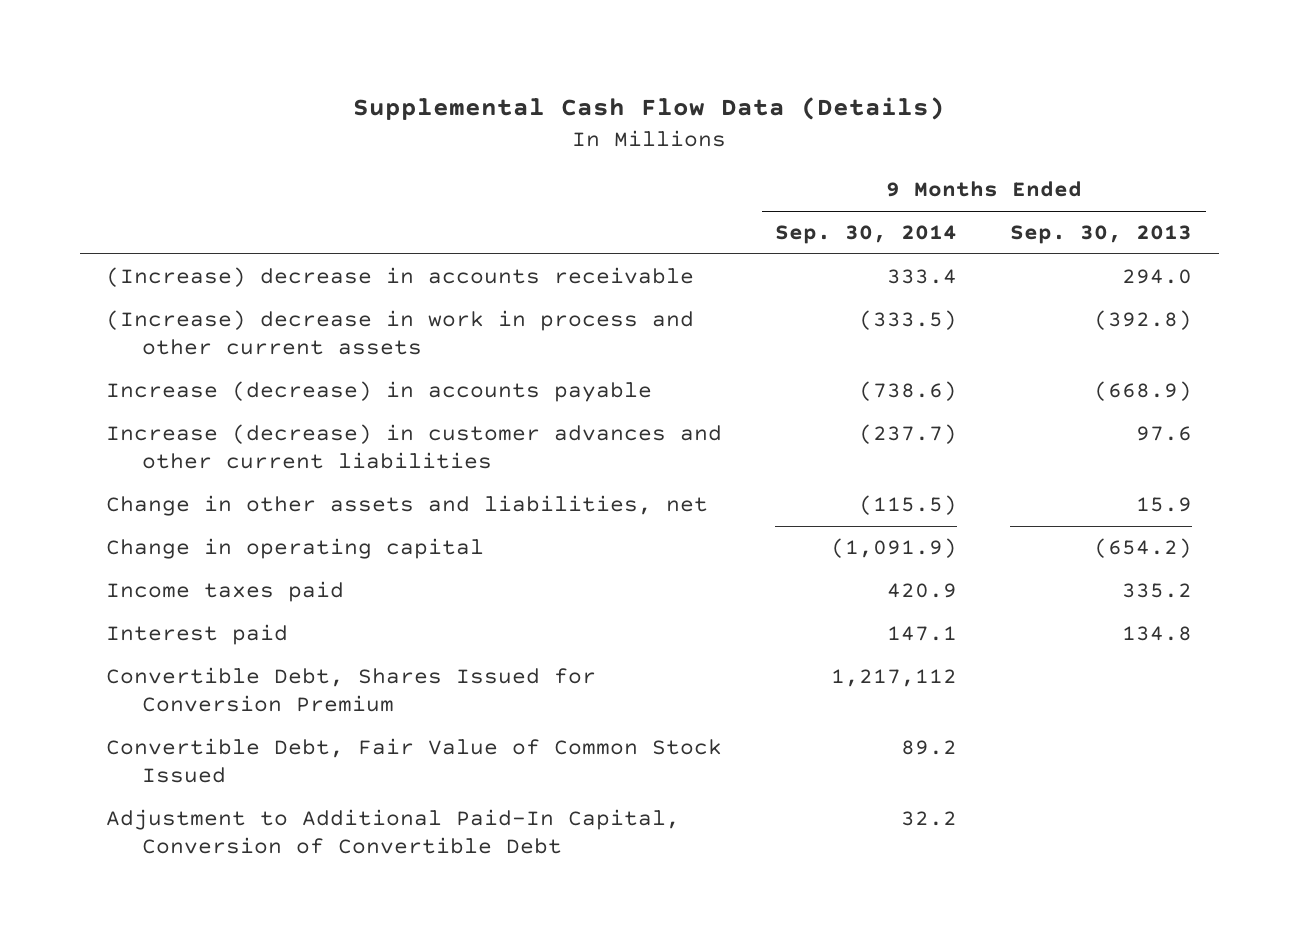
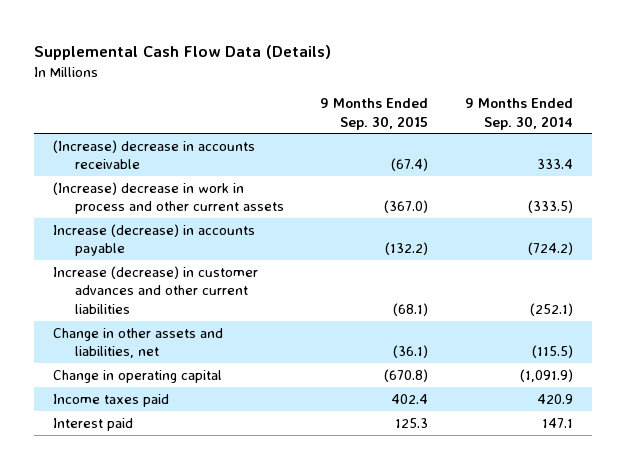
[1010,225,1193,245] Sep. 30, 2013 -> none
none -> [320,97,429,130] 9 Months Ended Sep. 30, 2015
[859,381,958,402] (738.6) -> [528,242,574,256] (724.2)
[859,424,958,445] (237.7) -> [530,302,574,316] (252.1)
[106,667,597,713] Convertible Debt, Shares Issued for Conversion Premium -> none
[106,738,723,784] Convertible Debt, Fair Value of Common Stock Issued -> none
[106,809,681,855] Adjustment to Additional Paid-In Capital, Conversion of Convertible Debt -> none

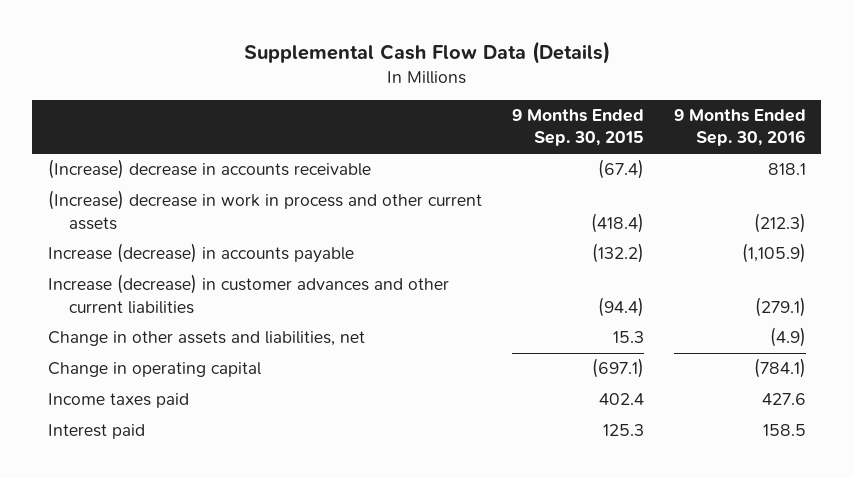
[465,97,574,130] 9 Months Ended Sep. 30, 2014 -> none
none -> [673,109,806,147] 9 Months Ended Sep. 30, 2016
[384,200,429,214] (367.0) -> [590,212,644,233] (418.4)
[393,302,429,316] (68.1) -> [597,296,644,317] (94.4)
[393,345,429,359] (36.1) -> [612,331,644,344] 15.3
[384,368,429,382] (670.8) -> [591,358,644,379] (697.1)

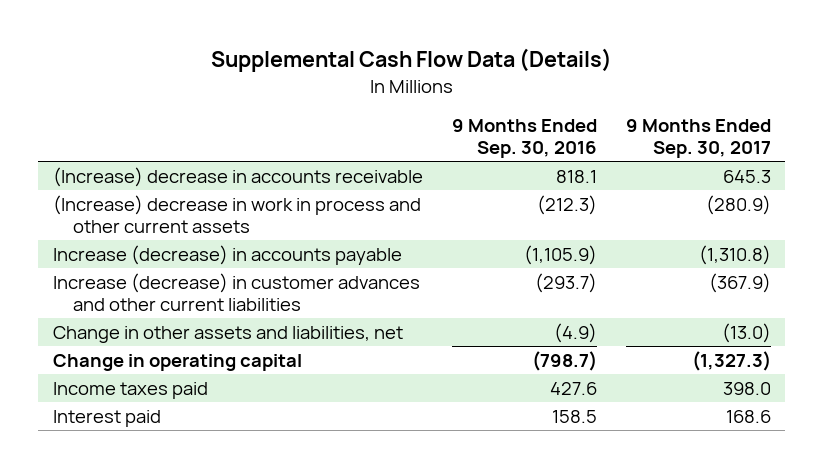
[511,109,644,147] 9 Months Ended Sep. 30, 2015 -> none
none -> [625,119,771,159] 9 Months Ended Sep. 30, 2017
[754,296,806,317] (279.1) -> [534,272,597,293] (293.7)
[753,358,806,379] (784.1) -> [531,350,597,371] (798.7)

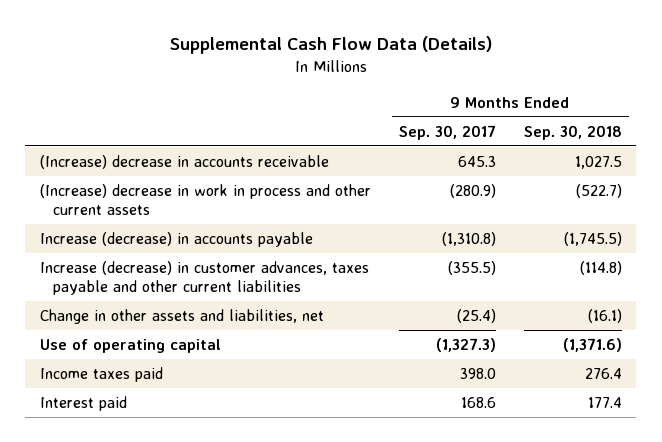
[451,119,597,159] 9 Months Ended Sep. 30, 2016 -> none
none -> [524,124,623,140] Sep. 30, 2018
[52,272,420,311] Increase (decrease) in customer advances and other current liabilities -> [39,260,369,295] Increase (decrease) in customer advances, taxes payable and other current liabilities
[708,272,771,293] (367.9) -> [447,260,496,275] (355.5)
[721,322,771,343] (13.0) -> [456,308,496,323] (25.4)
[52,353,302,371] Change in operating capital -> [39,338,221,353] Use of operating capital

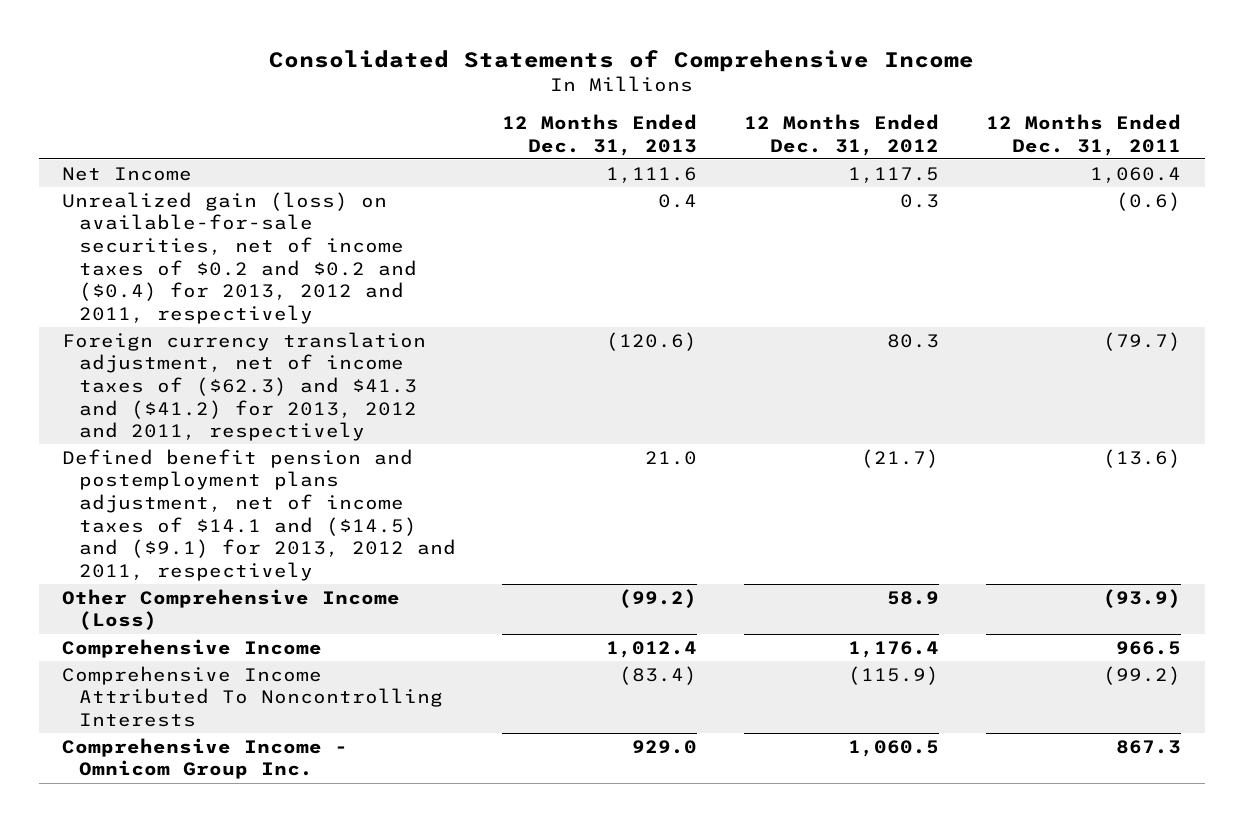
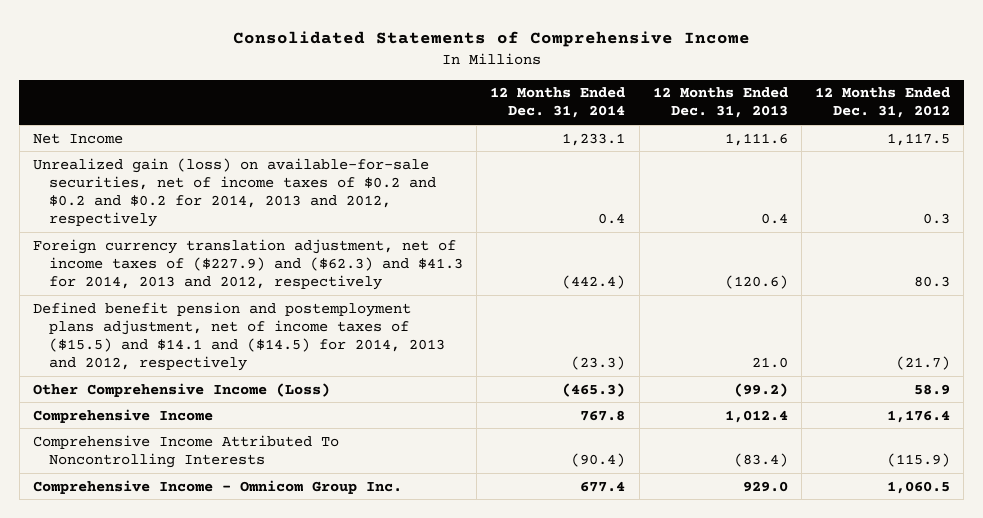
[986,114,1182,156] 12 Months Ended Dec. 31, 2011 -> none
none -> [490,87,626,119] 12 Months Ended Dec. 31, 2014
[62,191,417,324] Unrealized gain (loss) on available-for-sale securities, net of income taxes of $0.2 and $0.2 and ($0.4) for 2013, 2012 and 2011, respectively -> [33,157,436,228] Unrealized gain (loss) on available-for-sale securities, net of income taxes of $0.2 and $0.2 and $0.2 for 2014, 2013 and 2012, respectively
[62,331,427,442] Foreign currency translation adjustment, net of income taxes of ($62.3) and $41.3 and ($41.2) for 2013, 2012 and 2011, respectively -> [33,238,463,290] Foreign currency translation adjustment, net of income taxes of ($227.9) and ($62.3) and $41.3 for 2014, 2013 and 2012, respectively
[62,448,456,581] Defined benefit pension and postemployment plans adjustment, net of income taxes of $14.1 and ($14.5) and ($9.1) for 2013, 2012 and 2011, respectively -> [33,301,445,372] Defined benefit pension and postemployment plans adjustment, net of income taxes of ($15.5) and $14.1 and ($14.5) for 2014, 2013 and 2012, respectively

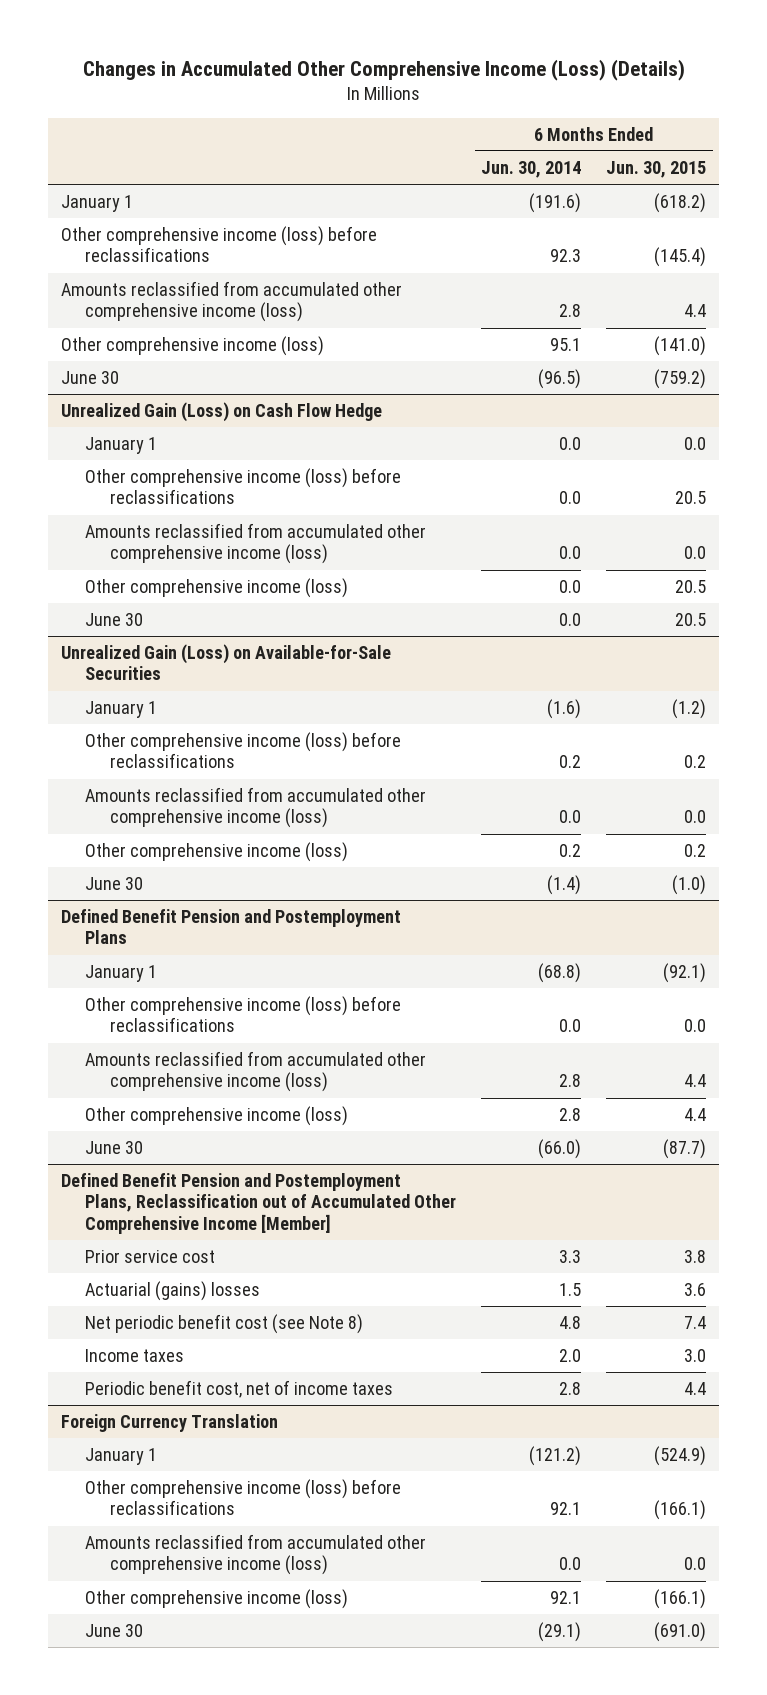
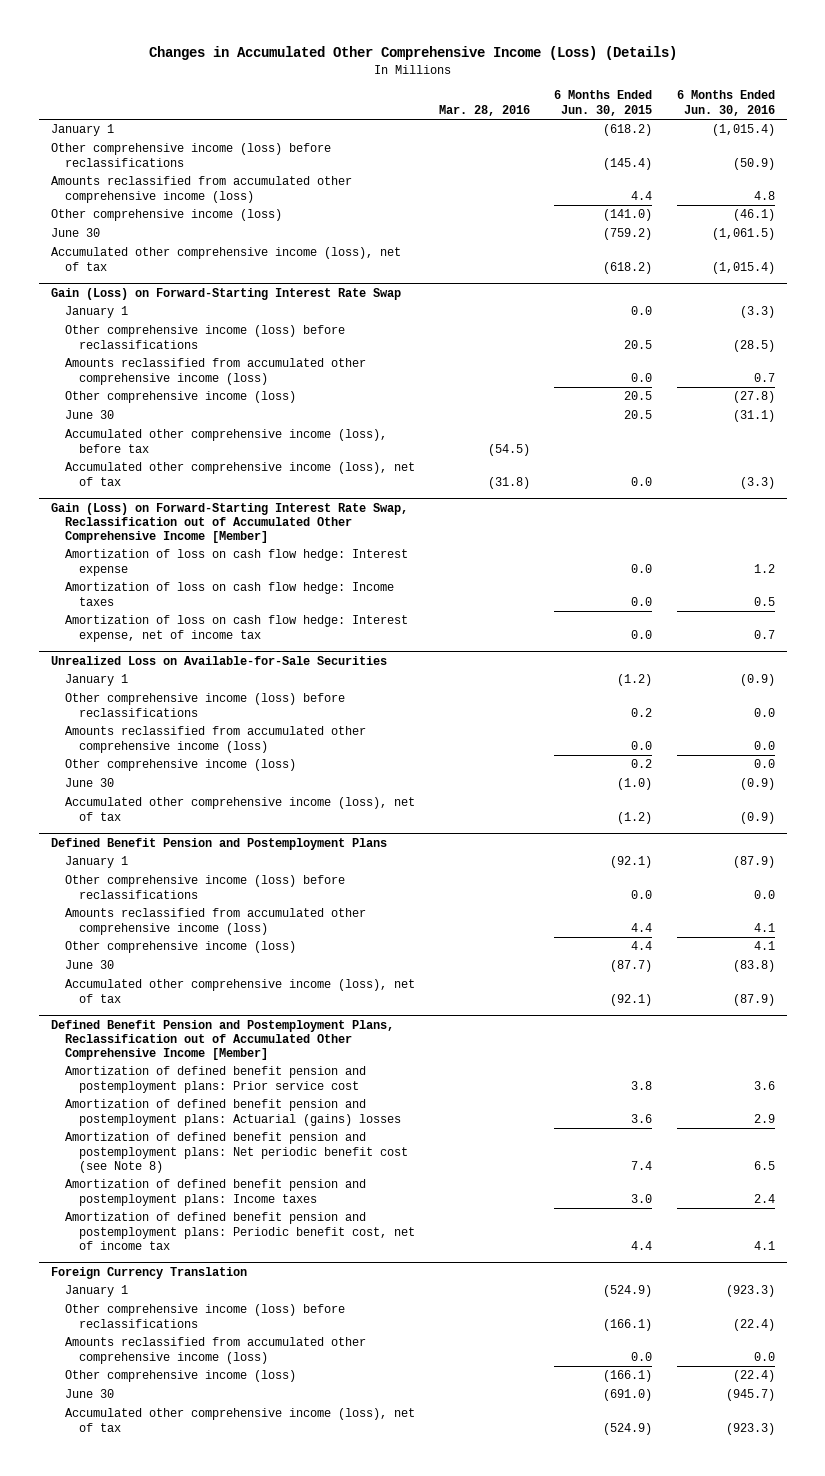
[481,160,582,178] Jun. 30, 2014 -> none
none -> [439,104,531,116] Mar. 28, 2016
none -> [676,90,775,116] 6 Months Ended Jun. 30, 2016
none -> [50,247,401,271] Accumulated other comprehensive income (loss), net of tax
[60,401,382,422] Unrealized Gain (Loss) on Cash Flow Hedge -> [50,287,401,300] Gain (Loss) on Forward-Starting Interest Rate Swap
none -> [64,429,387,453] Accumulated other comprehensive income (loss), before tax
none -> [64,462,415,486] Accumulated other comprehensive income (loss), net of tax
none -> [50,502,408,543] Gain (Loss) on Forward-Starting Interest Rate Swap, Reclassification out of Accumulated Other Comprehensive Income [Member]
none -> [64,549,408,576] Amortization of loss on cash flow hedge: Interest expense
none -> [64,582,394,606] Amortization of loss on cash flow hedge: Income taxes
none -> [64,615,408,642] Amortization of loss on cash flow hedge: Interest expense, net of income tax
[60,643,391,681] Unrealized Gain (Loss) on Available-for-Sale Securities -> [50,655,387,665] Unrealized Loss on Available-for-Sale Securities
none -> [64,797,415,821] Accumulated other comprehensive income (loss), net of tax
none -> [64,979,415,1003] Accumulated other comprehensive income (loss), net of tax
[85,1249,216,1263] Prior service cost -> [64,1066,366,1093] Amortization of defined benefit pension and postemployment plans: Prior service cost
[85,1280,261,1301] Actuarial (gains) losses -> [64,1099,401,1126] Amortization of defined benefit pension and postemployment plans: Actuarial (gains) losses
[85,1313,364,1334] Net periodic benefit cost (see Note 8) -> [64,1132,408,1173] Amortization of defined benefit pension and postemployment plans: Net periodic benefit cost (see Note 8)
[85,1348,185,1362] Income taxes -> [64,1179,366,1206] Amortization of defined benefit pension and postemployment plans: Income taxes
[85,1379,394,1398] Periodic benefit cost, net of income taxes -> [64,1212,415,1250] Amortization of defined benefit pension and postemployment plans: Periodic benefit cost, net of income tax
none -> [64,1408,415,1432] Accumulated other comprehensive income (loss), net of tax

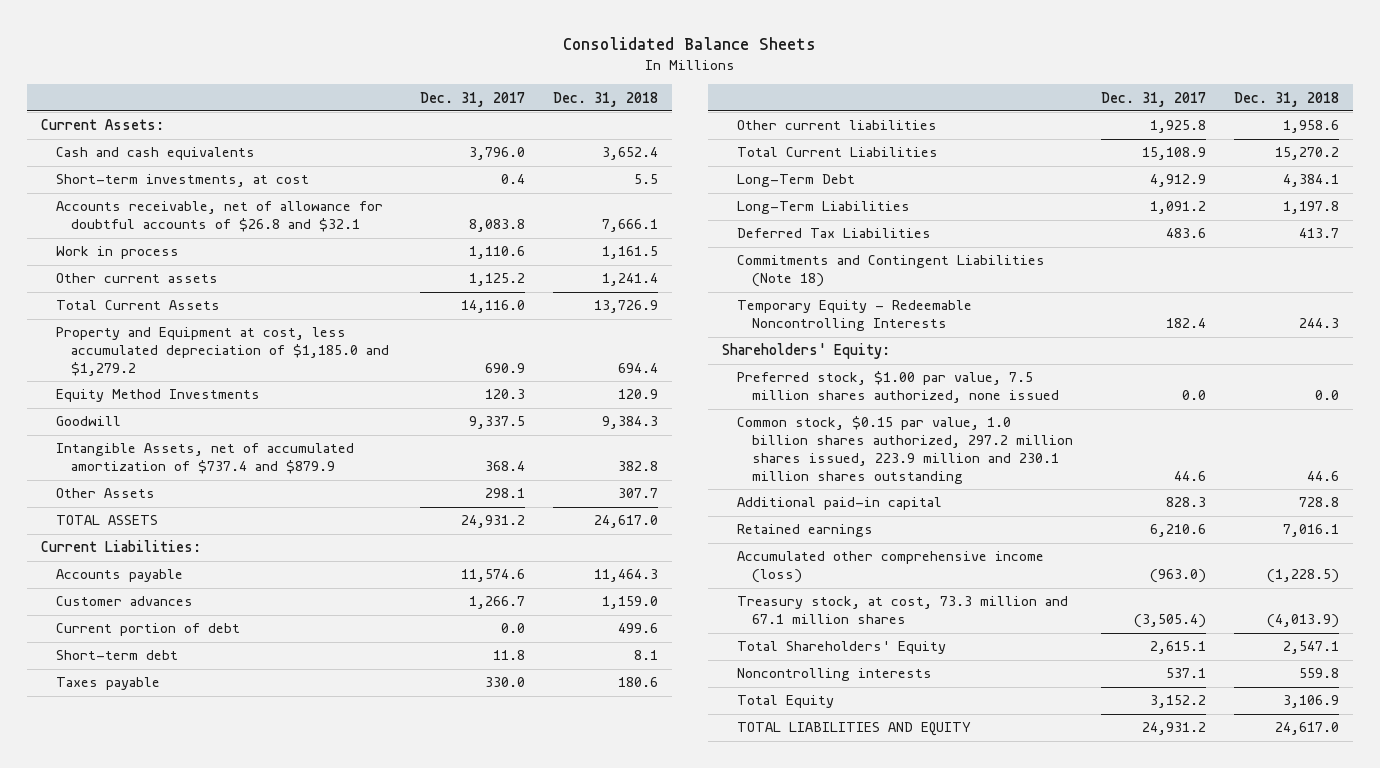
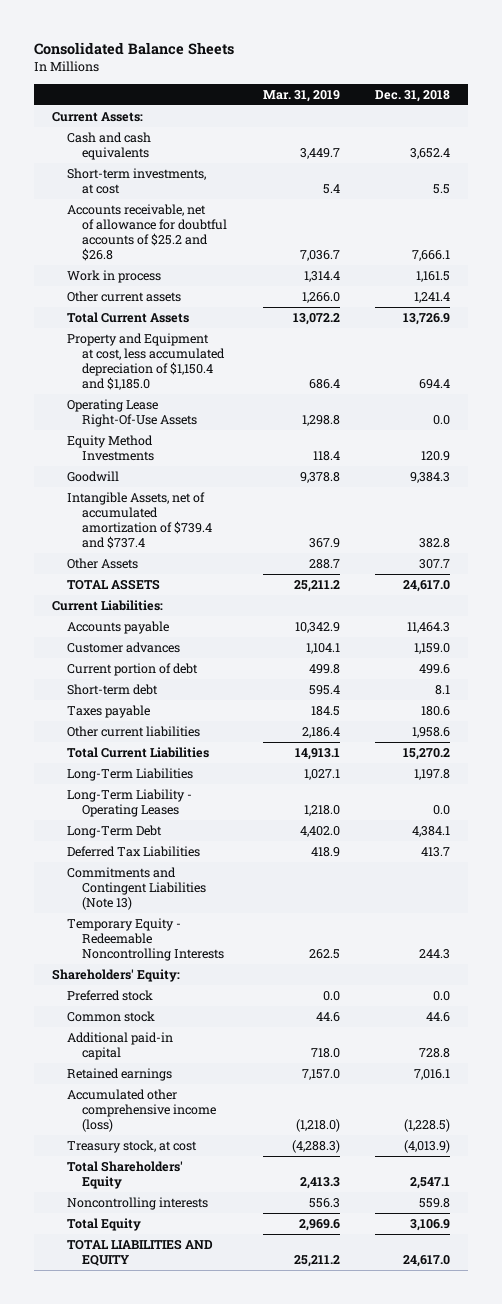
[419,91,525,107] Dec. 31, 2017 -> none
none -> [262,89,340,102] Mar. 31, 2019
[56,201,384,233] Accounts receivable, net of allowance for doubtful accounts of $26.8 and $32.1 -> [66,204,228,261] Accounts receivable, net of allowance for doubtful accounts of $25.2 and $26.8
[56,327,390,377] Property and Equipment at cost, less accumulated depreciation of $1,185.0 and $1,279.2 -> [66,333,226,390] Property and Equipment at cost, less accumulated depreciation of $1,150.4 and $1,185.0
none -> [66,399,198,428] Operating Lease Right-Of-Use Assets
[56,443,355,475] Intangible Assets, net of accumulated amortization of $737.4 and $879.9 -> [66,492,213,549] Intangible Assets, net of accumulated amortization of $739.4 and $737.4
none -> [66,789,192,818] Long-Term Liability - Operating Leases
[737,174,856,188] Long-Term Debt -> [66,825,162,839] Long-Term Debt
[737,255,1046,288] Commitments and Contingent Liabilities (Note 18) -> [66,867,207,910] Commitments and Contingent Liabilities (Note 13)
[737,371,1060,404] Preferred stock, $1.00 par value, 7.5 million shares authorized, none issued -> [66,990,153,1002] Preferred stock
[737,416,1074,484] Common stock, $0.15 par value, 1.0 billion shares authorized, 297.2 million shares issued, 223.9 million and 230.1 million shares outstanding -> [66,1011,155,1023] Common stock
[737,596,1069,625] Treasury stock, at cost, 73.3 million and 67.1 million shares -> [66,1140,197,1154] Treasury stock, at cost

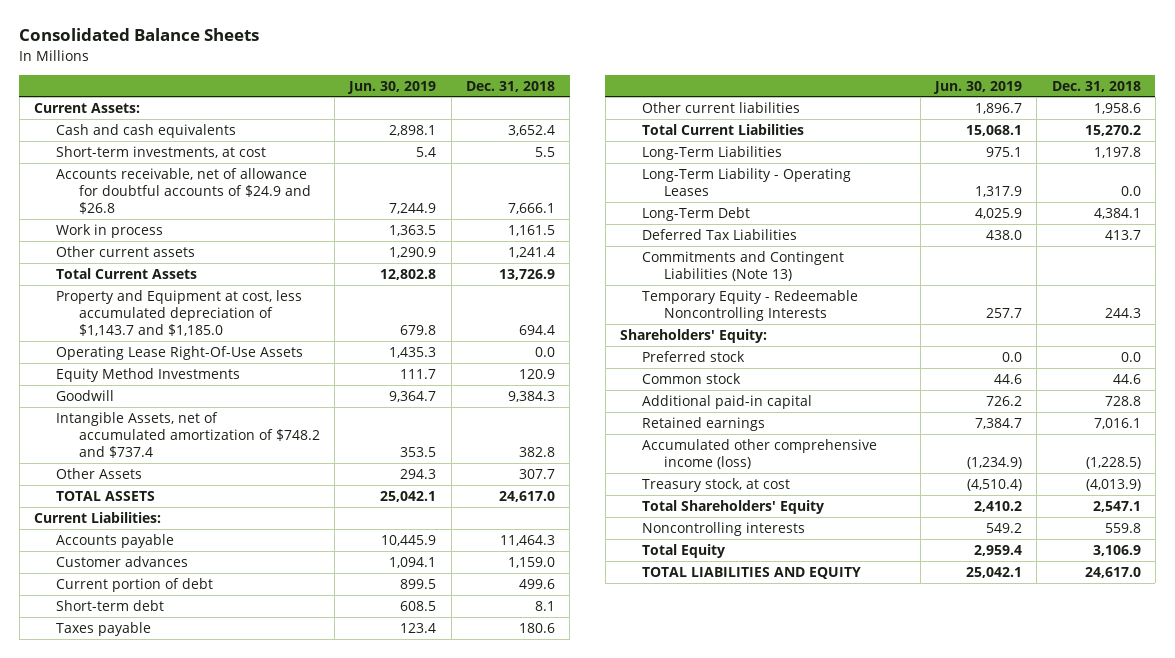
[262,89,340,102] Mar. 31, 2019 -> none
none -> [347,80,437,94] Jun. 30, 2019
[66,204,228,261] Accounts receivable, net of allowance for doubtful accounts of $25.2 and $26.8 -> [56,167,311,214] Accounts receivable, net of allowance for doubtful accounts of $24.9 and $26.8
[66,333,226,390] Property and Equipment at cost, less accumulated depreciation of $1,150.4 and $1,185.0 -> [56,289,303,336] Property and Equipment at cost, less accumulated depreciation of $1,143.7 and $1,185.0
[66,492,213,549] Intangible Assets, net of accumulated amortization of $739.4 and $737.4 -> [56,411,320,458] Intangible Assets, net of accumulated amortization of $748.2 and $737.4

